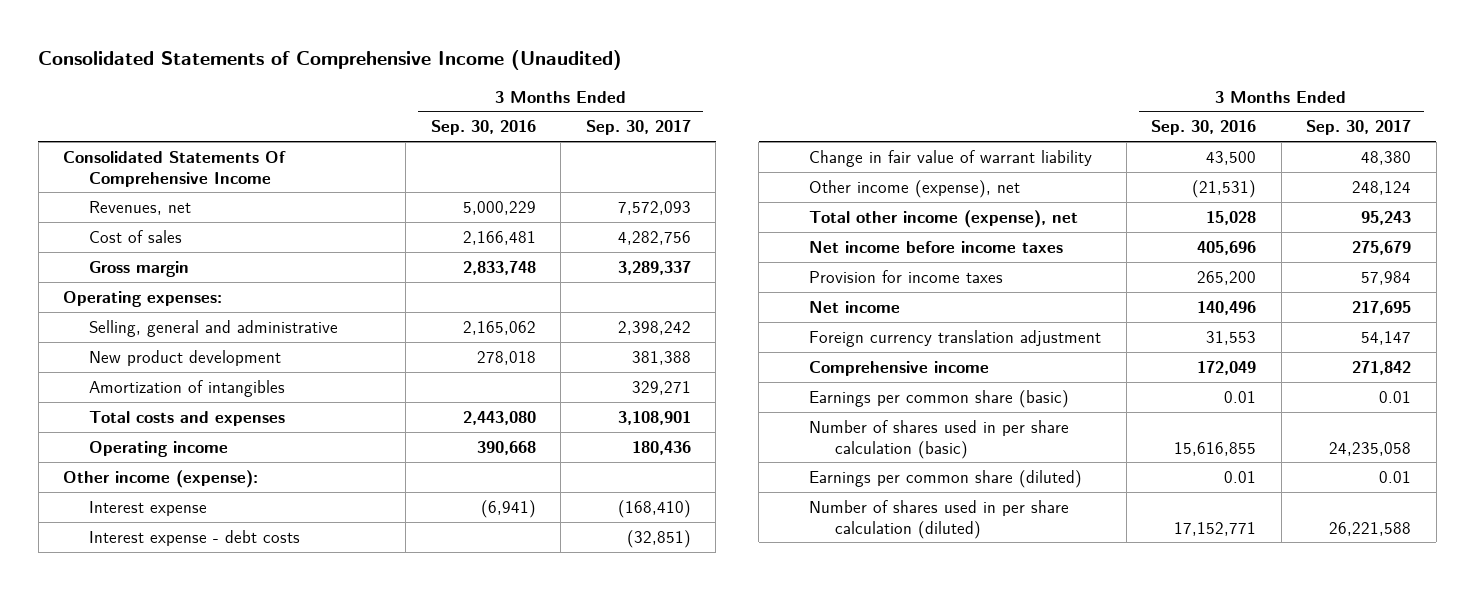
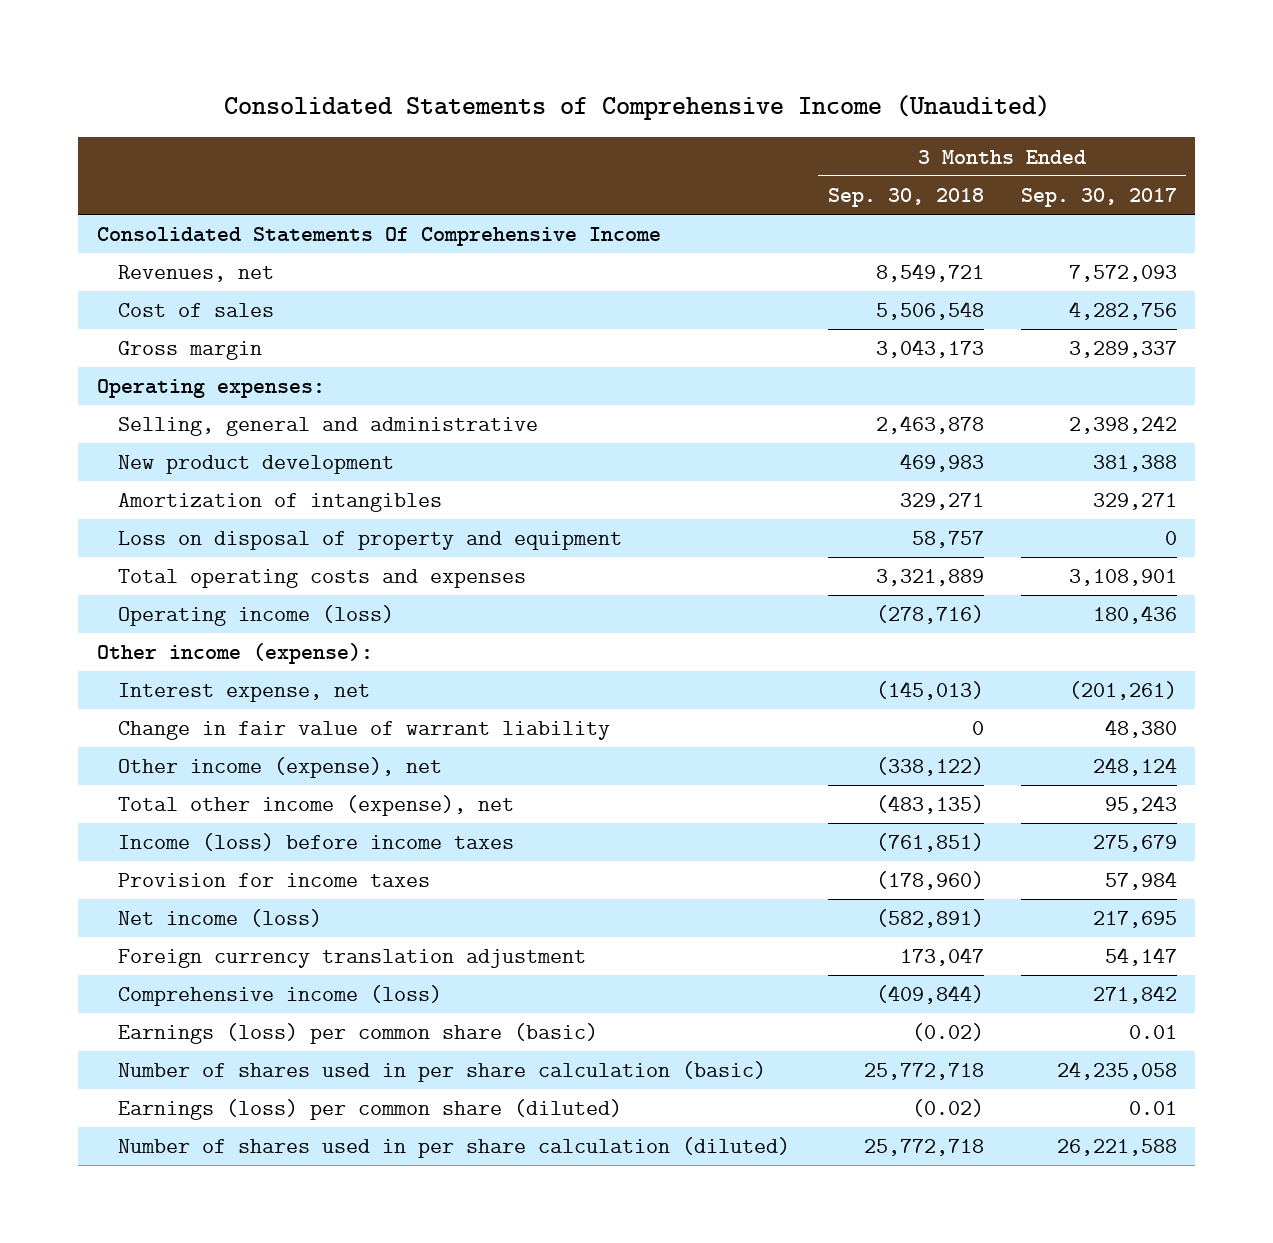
[430,120,536,136] Sep. 30, 2016 -> none
none -> [827,187,984,207] Sep. 30, 2018
none -> [118,531,623,551] Loss on disposal of property and equipment
[88,410,285,426] Total costs and expenses -> [118,569,527,589] Total operating costs and expenses
[88,440,228,457] Operating income -> [118,605,395,627] Operating income (loss)
[88,529,300,546] Interest expense - debt costs -> none
[88,500,207,516] Interest expense -> [118,683,371,703] Interest expense, net
[617,499,691,518] (168,410) -> [1068,681,1177,701] (201,261)
[809,240,1064,253] Net income before income taxes -> [118,833,515,852] Income (loss) before income taxes
[809,300,901,313] Net income -> [118,909,323,928] Net income (loss)
[809,360,990,376] Comprehensive income -> [118,985,443,1007] Comprehensive income (loss)
[809,389,1070,408] Earnings per common share (basic) -> [118,1023,599,1045] Earnings (loss) per common share (basic)
[809,469,1083,488] Earnings per common share (diluted) -> [118,1099,623,1121] Earnings (loss) per common share (diluted)

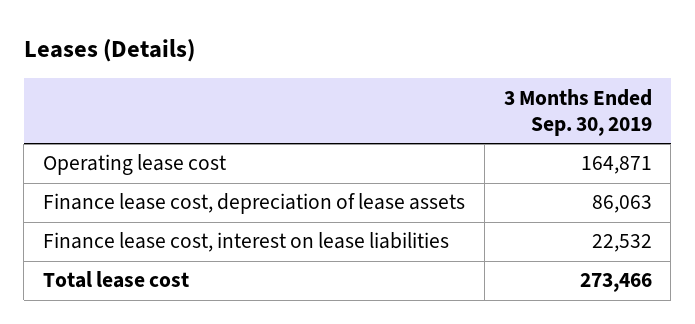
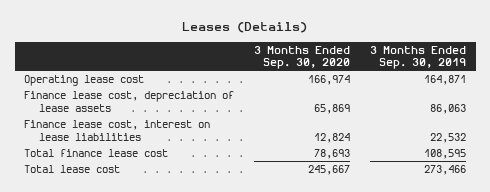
none -> [254,45,351,70] 3 Months Ended Sep. 30, 2020
none -> [24,149,169,158] Total finance lease cost

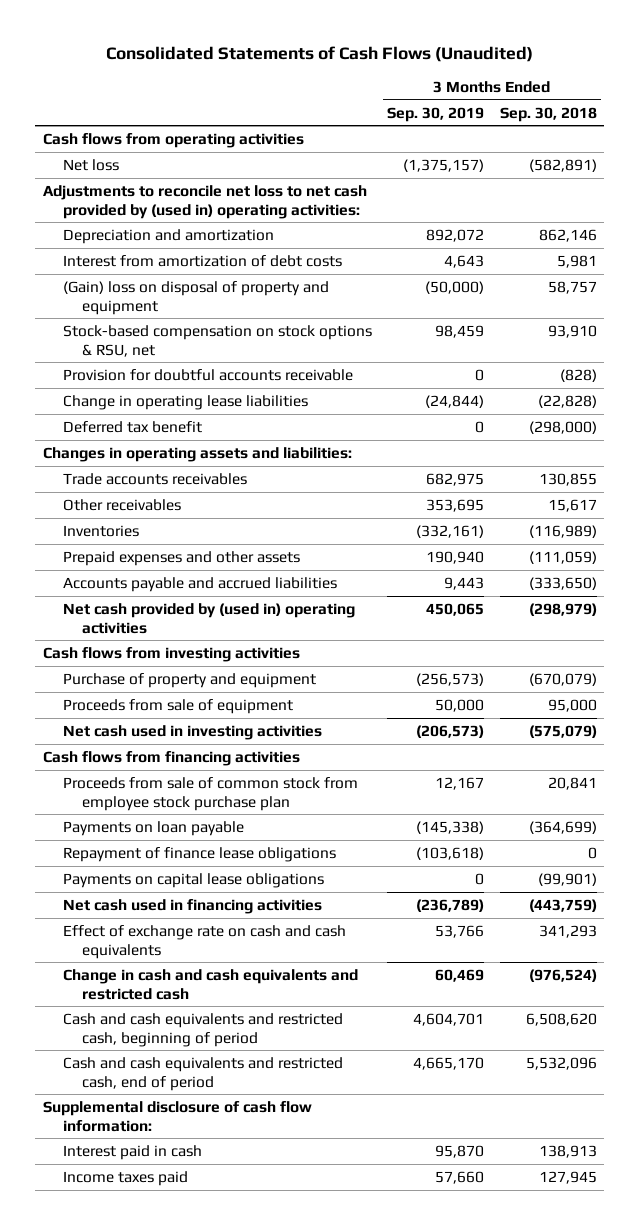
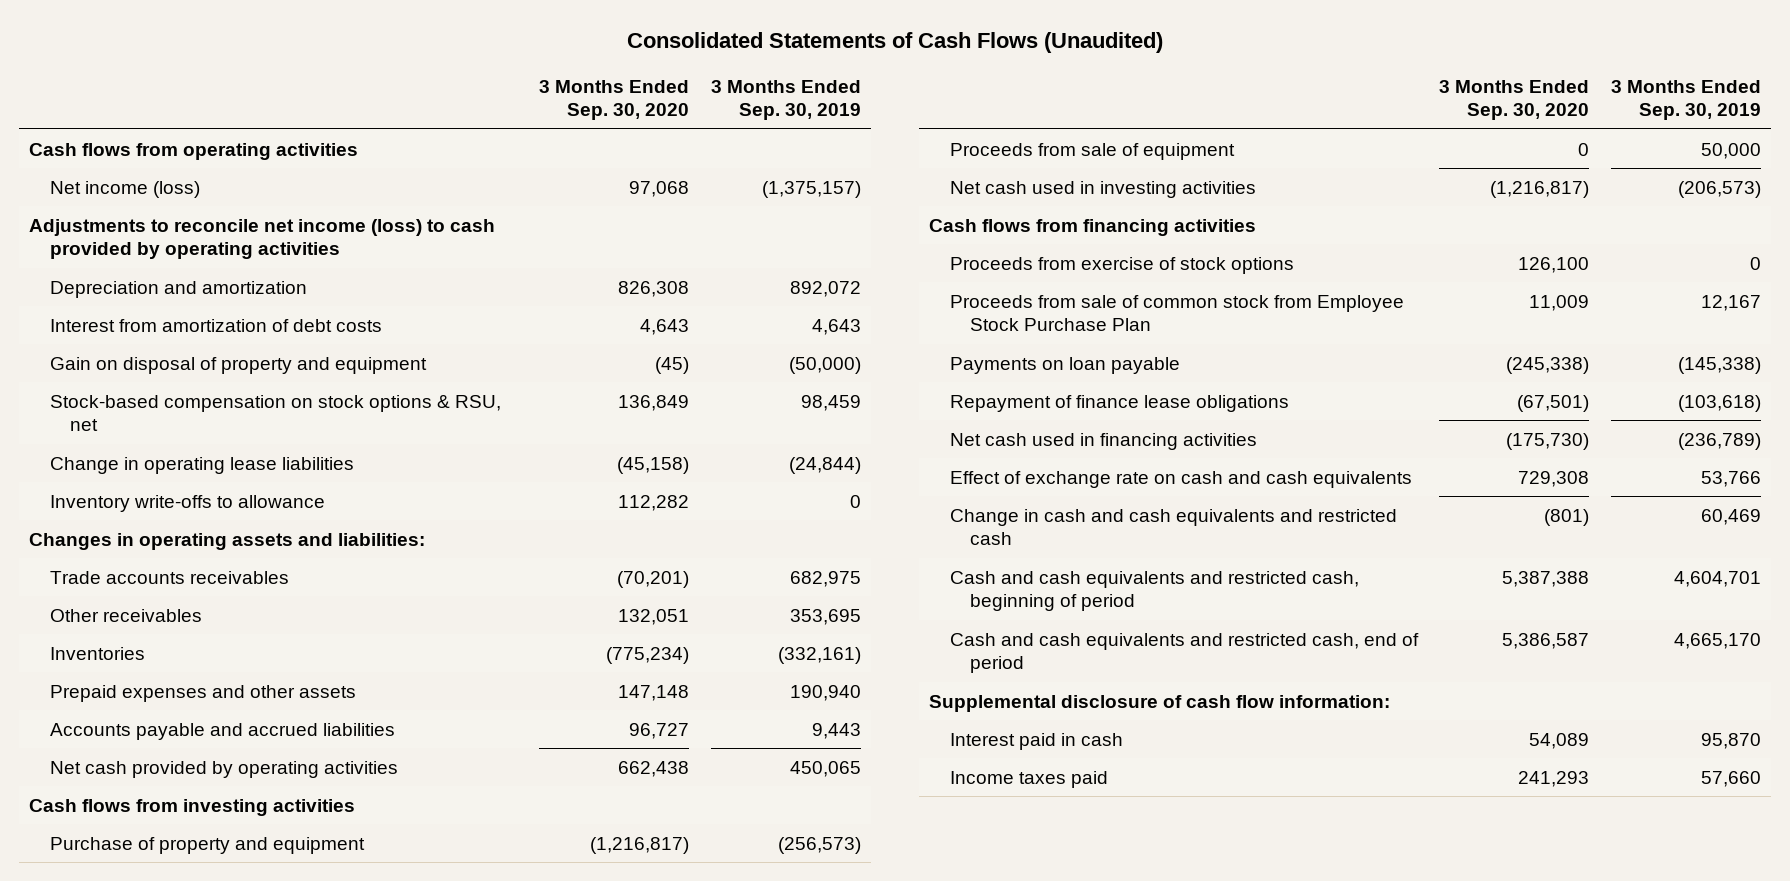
[499,106,597,122] Sep. 30, 2018 -> none
none -> [539,79,690,121] 3 Months Ended Sep. 30, 2020
[62,158,119,171] Net loss -> [49,180,200,198] Net income (loss)
[42,184,367,219] Adjustments to reconcile net loss to net cash provided by (used in) operating activities: -> [29,218,496,260] Adjustments to reconcile net income (loss) to cash provided by operating activities
[62,280,329,315] (Gain) loss on disposal of property and equipment -> [49,356,427,374] Gain on disposal of property and equipment
[62,368,353,381] Provision for doubtful accounts receivable -> none
[62,420,202,433] Deferred tax benefit -> none
none -> [49,494,325,512] Inventory write-offs to allowance
[62,602,355,634] Net cash provided by (used in) operating activities -> [49,760,398,778] Net cash provided by operating activities
none -> [949,256,1294,274] Proceeds from exercise of stock options
[62,776,358,811] Proceeds from sale of common stock from employee stock purchase plan -> [949,294,1404,332] Proceeds from sale of common stock from Employee Stock Purchase Plan
[62,872,324,888] Payments on capital lease obligations -> none

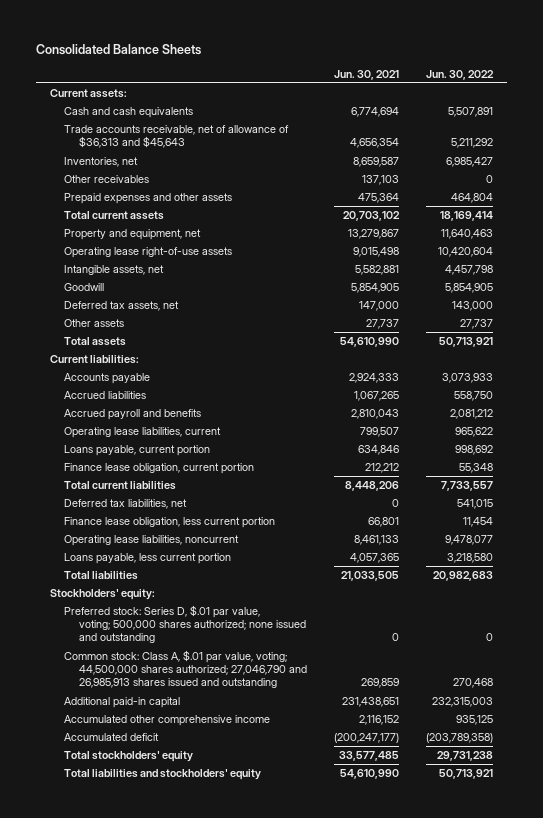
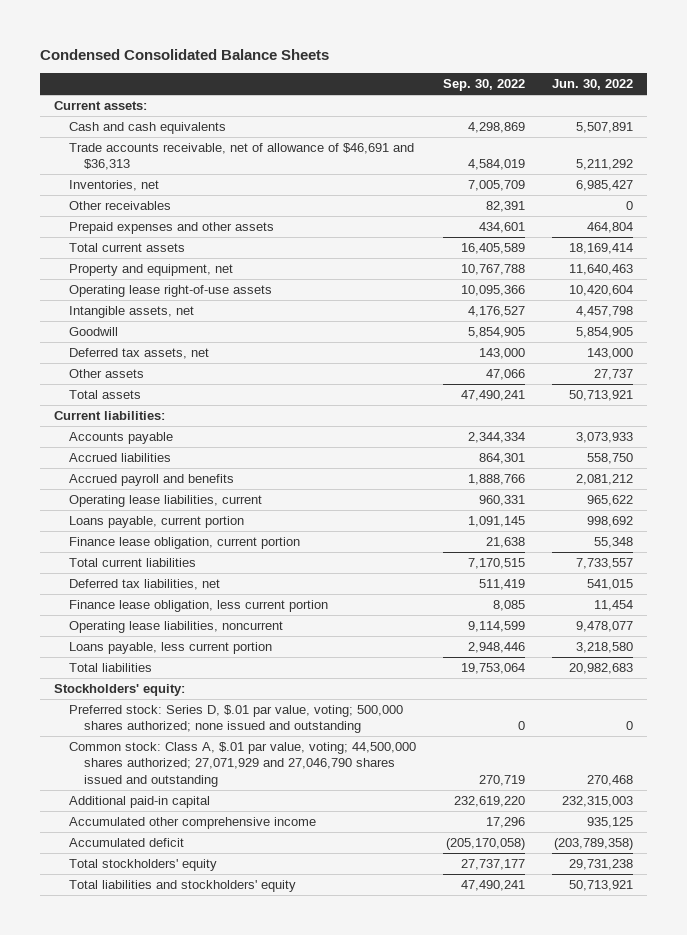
[36,43,202,55] Consolidated Balance Sheets -> [40,49,330,61] Condensed Consolidated Balance Sheets
[333,69,399,80] Jun. 30, 2021 -> none
none -> [443,79,526,92] Sep. 30, 2022
[64,125,290,149] Trade accounts receivable, net of allowance of $36,313 and $45,643 -> [69,142,415,171] Trade accounts receivable, net of allowance of $46,691 and $36,313
[64,650,307,689] Common stock: Class A, $.01 par value, voting; 44,500,000 shares authorized; 27,046,790 and 26,985,913 shares issued and outstanding -> [69,741,417,787] Common stock: Class A, $.01 par value, voting; 44,500,000 shares authorized; 27,071,929 and 27,046,790 shares issued and outstanding

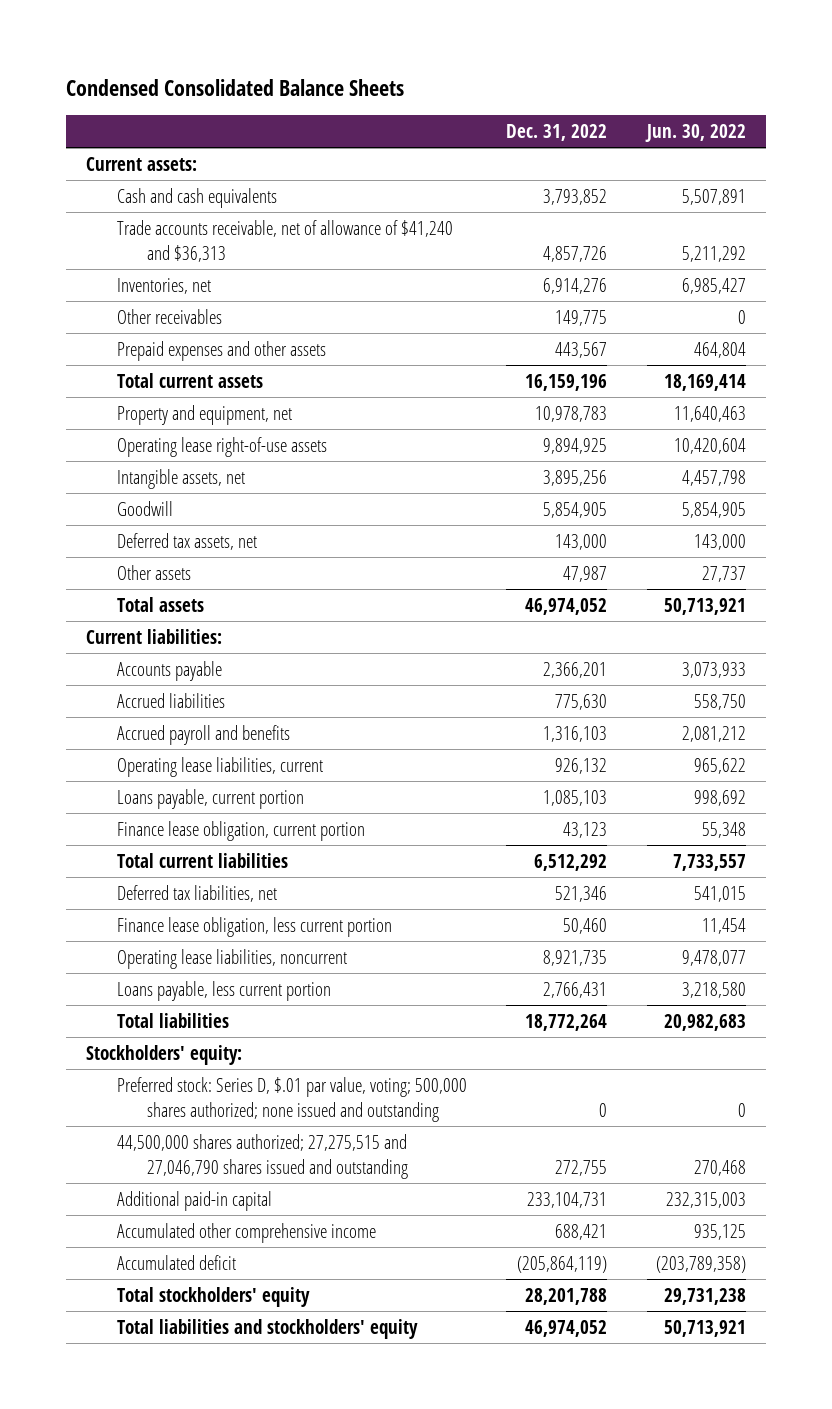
[443,79,526,92] Sep. 30, 2022 -> none
none -> [506,124,608,142] Dec. 31, 2022
[69,142,415,171] Trade accounts receivable, net of allowance of $46,691 and $36,313 -> [116,219,453,262] Trade accounts receivable, net of allowance of $41,240 and $36,313
[69,741,417,787] Common stock: Class A, $.01 par value, voting; 44,500,000 shares authorized; 27,071,929 and 27,046,790 shares issued and outstanding -> [116,1133,409,1179] 44,500,000 shares authorized; 27,275,515 and 27,046,790 shares issued and outstanding

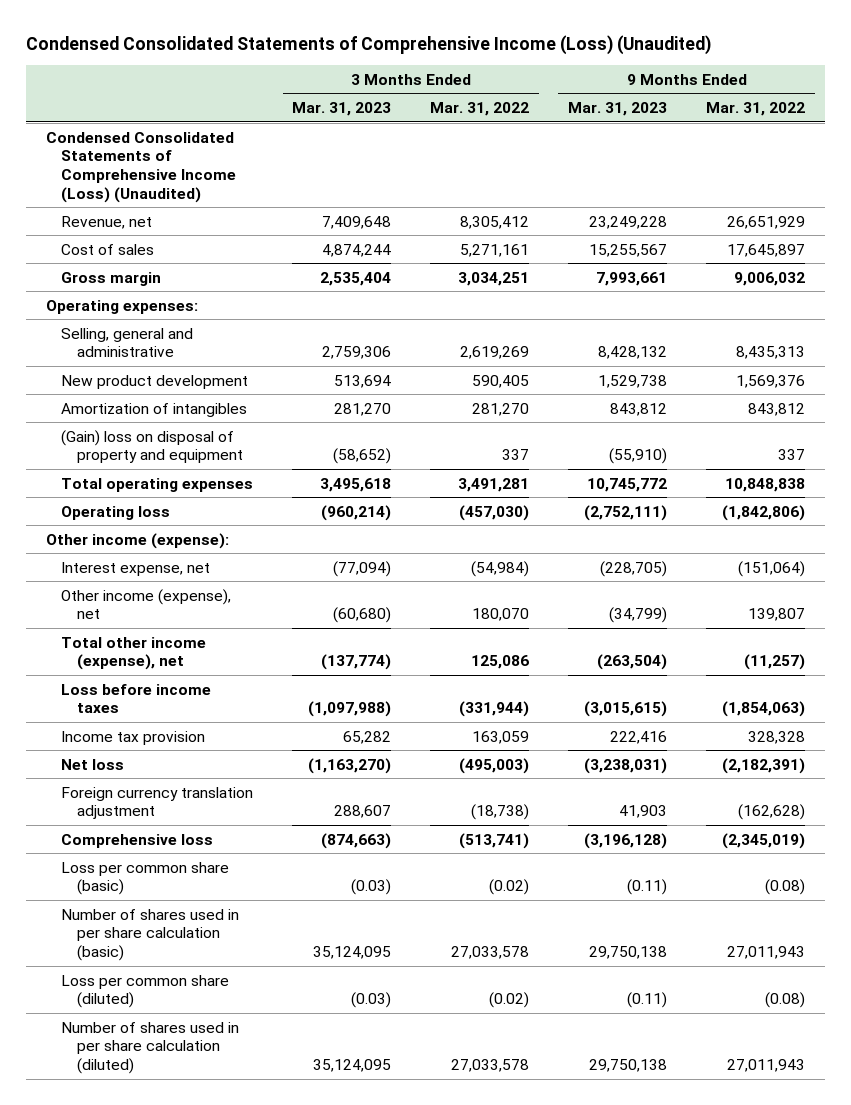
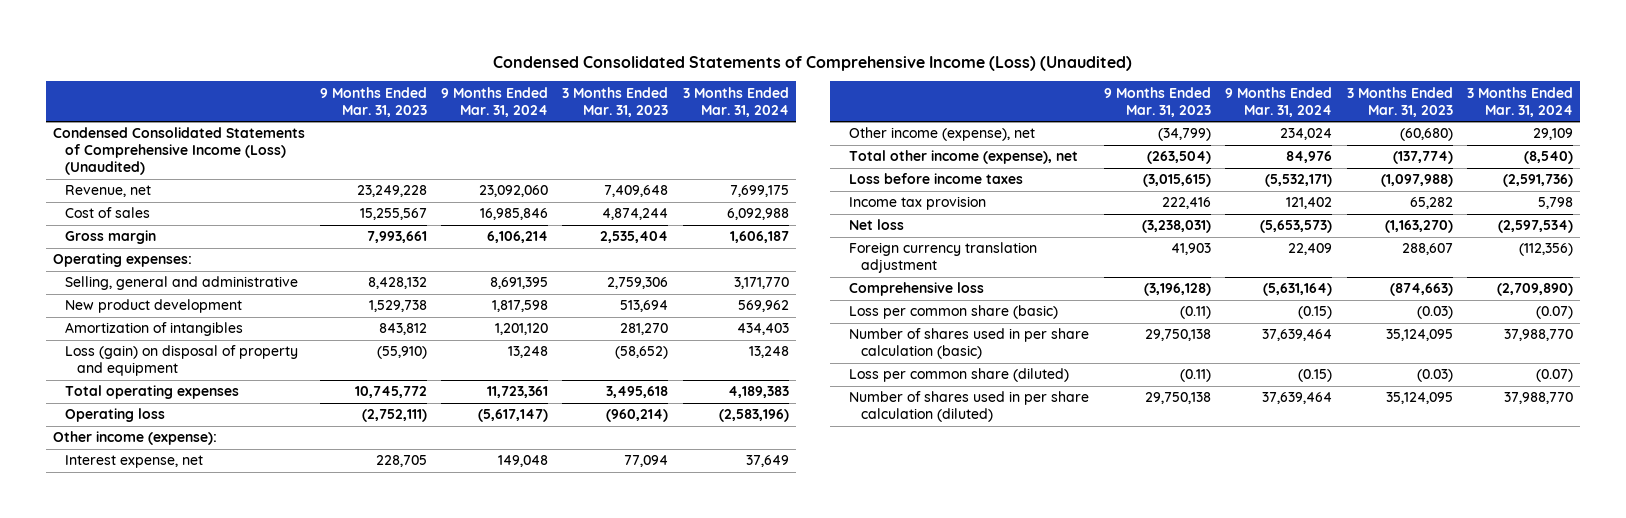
[430,102,530,117] Mar. 31, 2022 -> none
[706,102,806,117] Mar. 31, 2022 -> none
none -> [441,86,549,117] 9 Months Ended Mar. 31, 2024
none -> [682,86,789,117] 3 Months Ended Mar. 31, 2024
[61,429,244,464] (Gain) loss on disposal of property and equipment -> [65,345,299,377] Loss (gain) on disposal of property and equipment
[333,560,392,577] (77,094) -> [624,455,669,468] 77,094
[600,560,668,577] (228,705) -> [375,455,427,468] 228,705

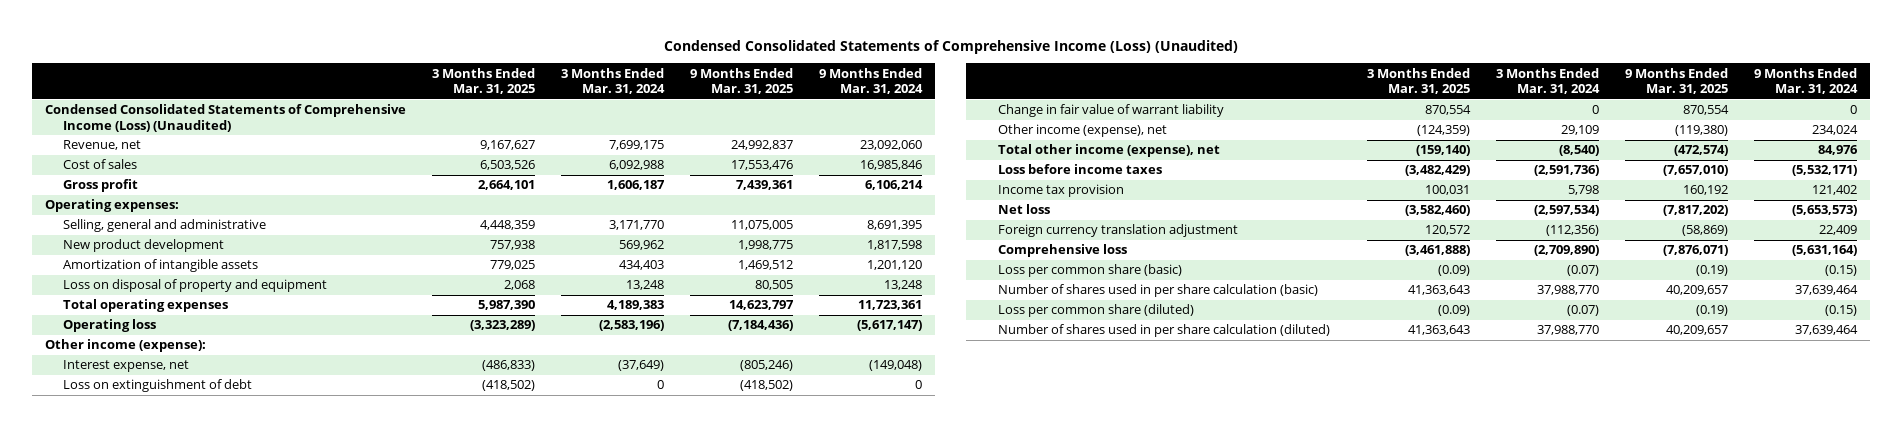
[319,86,427,117] 9 Months Ended Mar. 31, 2023 -> none
[562,86,669,117] 3 Months Ended Mar. 31, 2023 -> none
none -> [431,67,535,95] 3 Months Ended Mar. 31, 2025
none -> [690,67,794,95] 9 Months Ended Mar. 31, 2025
[65,230,157,245] Gross margin -> [63,179,139,193] Gross profit
[65,322,244,337] Amortization of intangibles -> [63,259,259,273] Amortization of intangible assets
[65,345,299,377] Loss (gain) on disposal of property and equipment -> [63,279,328,293] Loss on disposal of property and equipment
[498,455,549,468] 149,048 -> [869,360,923,372] (149,048)
[745,455,789,468] 37,649 -> [618,360,665,372] (37,649)
none -> [63,379,253,393] Loss on extinguishment of debt
none -> [997,104,1224,118] Change in fair value of warrant liability

